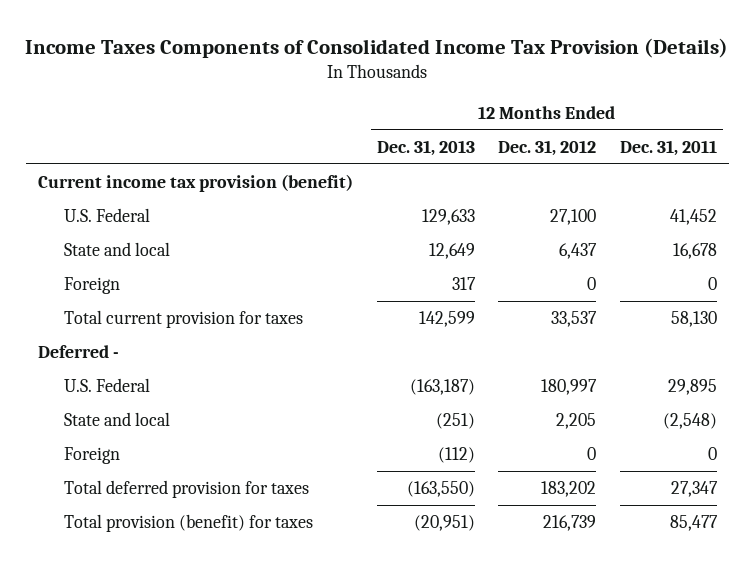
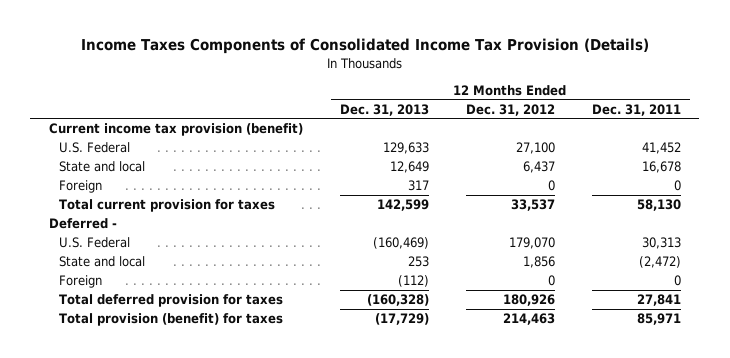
[409,379,475,396] (163,187) -> [372,237,429,250] (160,469)
[541,379,598,396] 180,997 -> [508,237,555,250] 179,070
[668,379,718,396] 29,895 -> [641,237,681,250] 30,313
[435,413,475,430] (251) -> [407,256,429,268] 253
[556,413,597,430] 2,205 -> [522,256,555,269] 1,856
[663,413,718,430] (2,548) -> [638,256,681,269] (2,472)
[406,481,475,498] (163,550) -> [366,294,429,307] (160,328)
[541,481,597,498] 183,202 -> [502,294,555,307] 180,926
[671,481,719,498] 27,347 -> [636,294,681,307] 27,841
[413,515,475,532] (20,951) -> [374,313,429,326] (17,729)
[543,515,597,532] 216,739 -> [502,313,555,326] 214,463
[670,515,719,532] 85,477 -> [636,313,681,326] 85,971

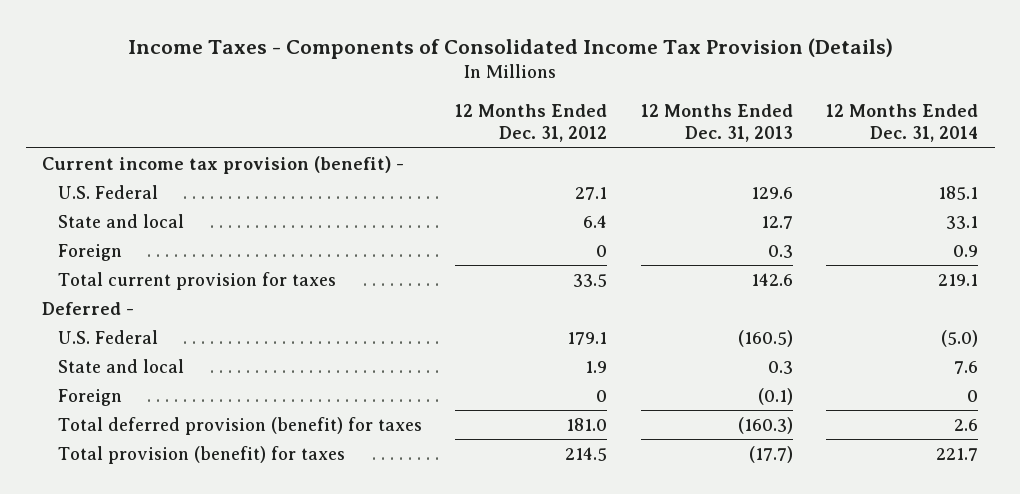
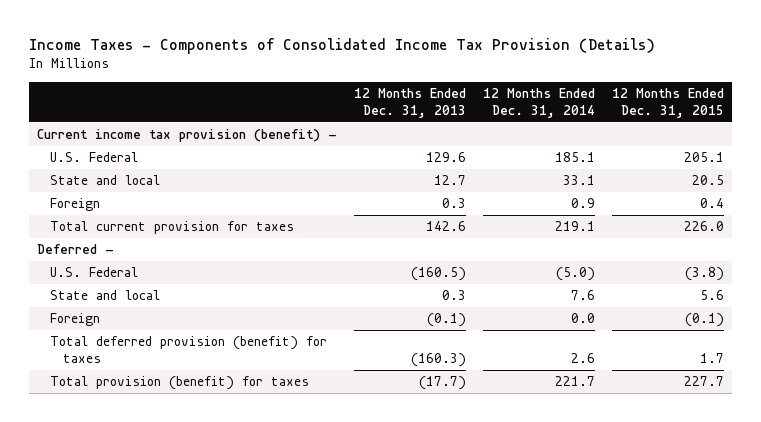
[455,104,608,143] 12 Months Ended Dec. 31, 2012 -> none
none -> [611,87,724,118] 12 Months Ended Dec. 31, 2015
[967,389,979,402] 0 -> [570,313,595,324] 0.0

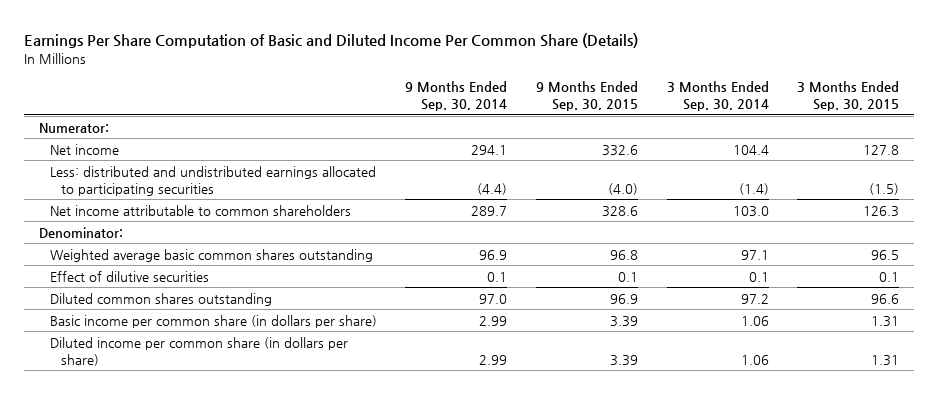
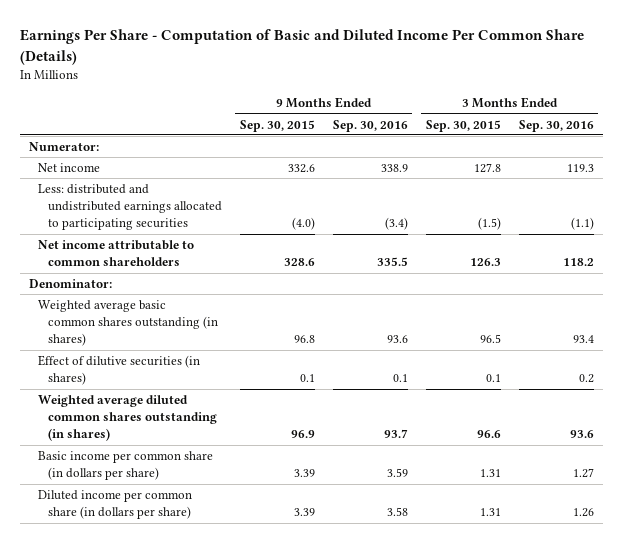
[24,32,639,48] Earnings Per Share Computation of Basic and Diluted Income Per Common Share (Details) -> [19,29,584,65] Earnings Per Share - Computation of Basic and Diluted Income Per Common Share (Details)
[405,81,508,112] 9 Months Ended Sep. 30, 2014 -> none
[666,81,769,112] 3 Months Ended Sep. 30, 2014 -> none
none -> [332,119,408,132] Sep. 30, 2016
none -> [518,119,594,132] Sep. 30, 2016
[49,248,373,262] Weighted average basic common shares outstanding -> [38,300,218,347] Weighted average basic common shares outstanding (in shares)
[49,270,209,282] Effect of dilutive securities -> [38,355,201,386] Effect of dilutive securities (in shares)
[49,292,272,306] Diluted common shares outstanding -> [38,395,217,442] Weighted average diluted common shares outstanding (in shares)

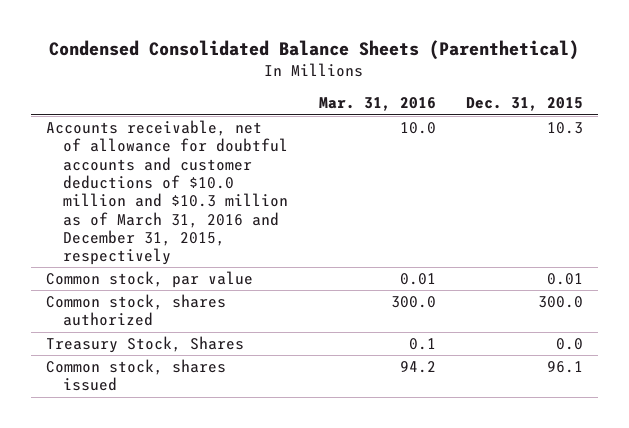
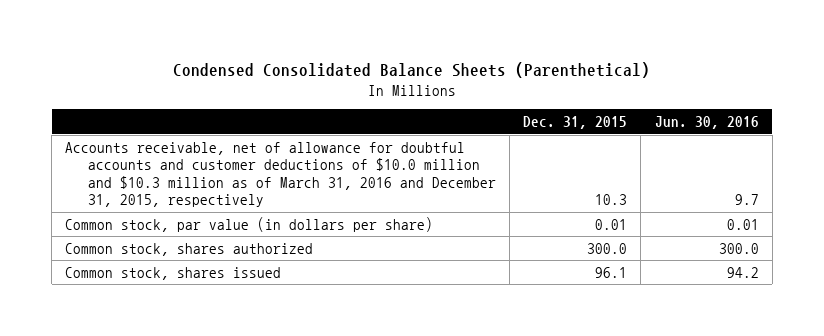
[318,97,436,112] Mar. 31, 2016 -> none
none -> [654,116,759,130] Jun. 30, 2016
[46,271,254,289] Common stock, par value -> [65,216,434,232] Common stock, par value (in dollars per share)
[46,336,245,354] Treasury Stock, Shares -> none

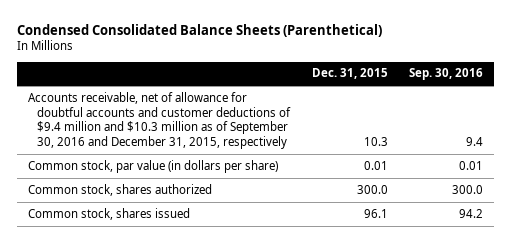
[654,116,759,130] Jun. 30, 2016 -> none
none -> [409,68,484,81] Sep. 30, 2016
[65,141,497,208] Accounts receivable, net of allowance for doubtful accounts and customer deductions of $10.0 million and $10.3 million as of March 31, 2016 and December 31, 2015, respectively -> [28,91,291,150] Accounts receivable, net of allowance for doubtful accounts and customer deductions of $9.4 million and $10.3 million as of September 30, 2016 and December 31, 2015, respectively

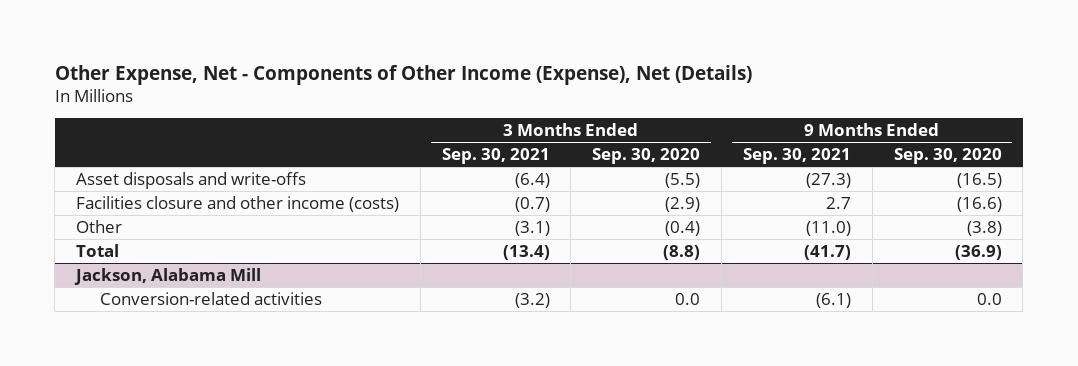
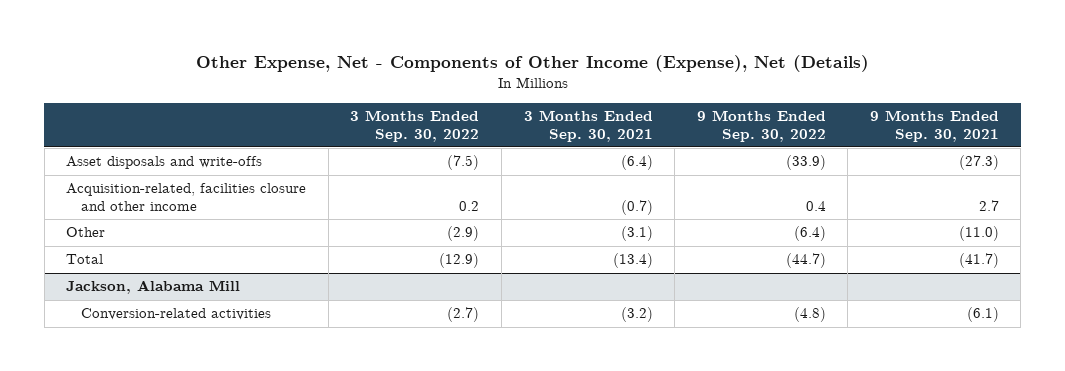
[592,147,701,164] Sep. 30, 2020 -> none
[893,147,1002,164] Sep. 30, 2020 -> none
none -> [350,110,480,142] 3 Months Ended Sep. 30, 2022
none -> [696,110,826,142] 9 Months Ended Sep. 30, 2022
[76,195,400,212] Facilities closure and other income (costs) -> [66,183,307,211] Acquisition-related, facilities closure and other income

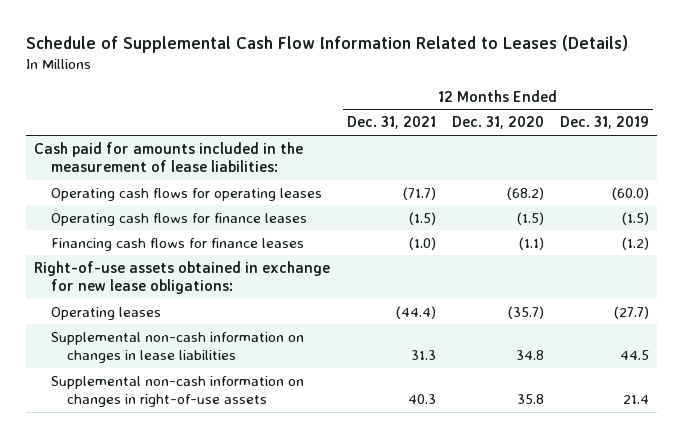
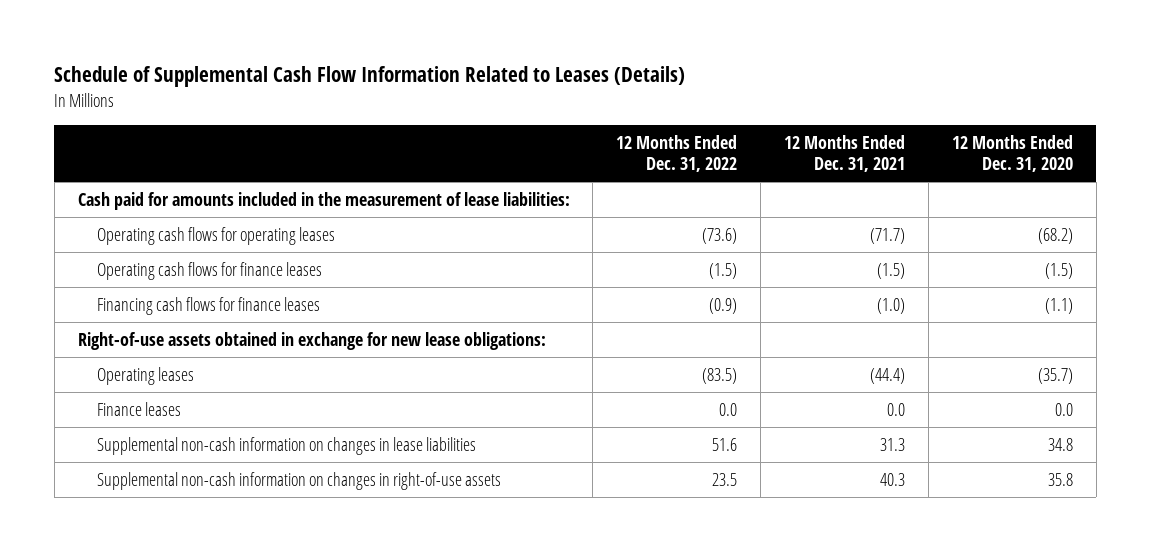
[560,116,650,130] Dec. 31, 2019 -> none
none -> [616,134,738,173] 12 Months Ended Dec. 31, 2022
none -> [97,402,182,417] Finance leases

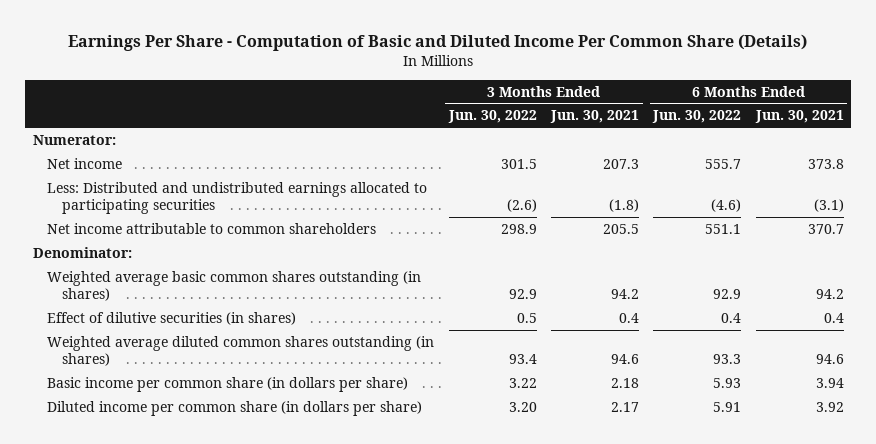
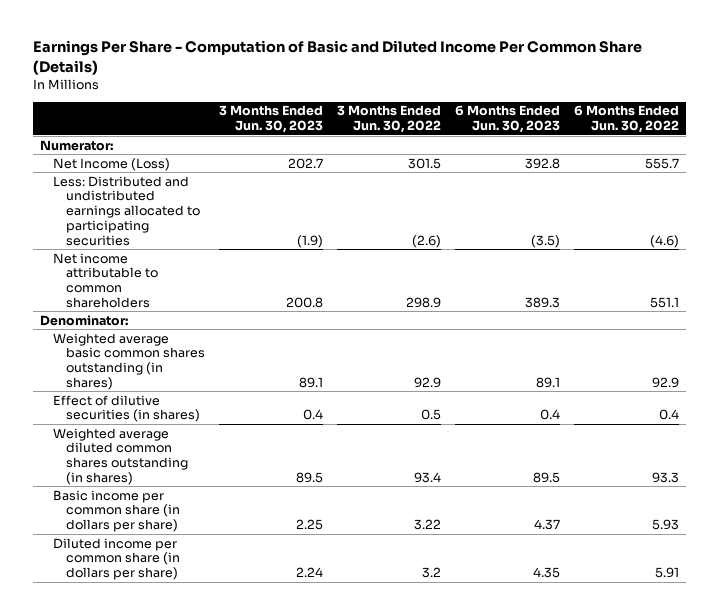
[550,110,640,124] Jun. 30, 2021 -> none
[754,110,844,124] Jun. 30, 2021 -> none
none -> [219,105,324,134] 3 Months Ended Jun. 30, 2023
none -> [455,105,561,134] 6 Months Ended Jun. 30, 2023
[47,157,123,169] Net income -> [52,157,170,171] Net Income (Loss)
[508,401,537,412] 3.20 -> [422,567,442,579] 3.2

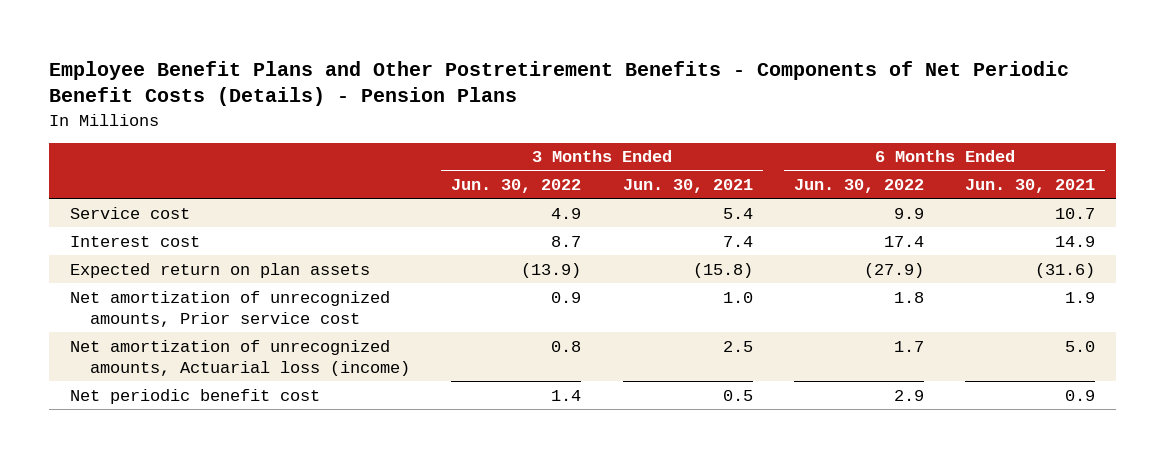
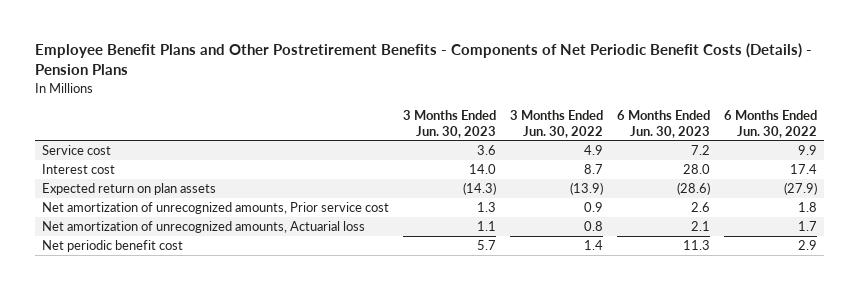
[622,179,753,194] Jun. 30, 2021 -> none
[965,179,1096,194] Jun. 30, 2021 -> none
none -> [402,110,496,138] 3 Months Ended Jun. 30, 2023
none -> [617,110,711,138] 6 Months Ended Jun. 30, 2023
[69,339,411,377] Net amortization of unrecognized amounts, Actuarial loss (income) -> [41,221,365,234] Net amortization of unrecognized amounts, Actuarial loss

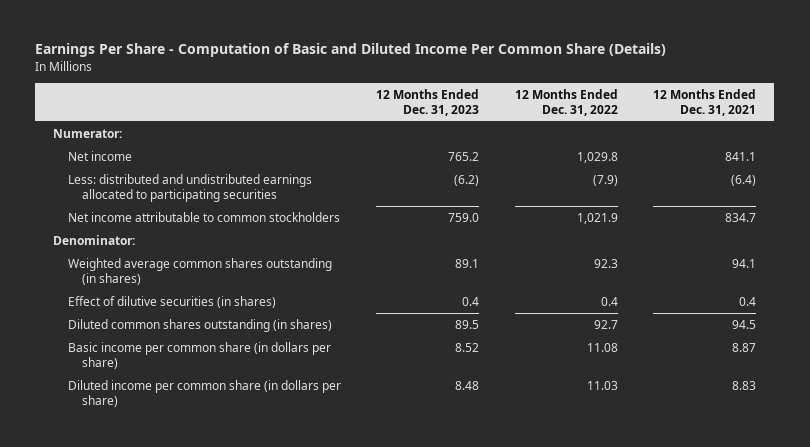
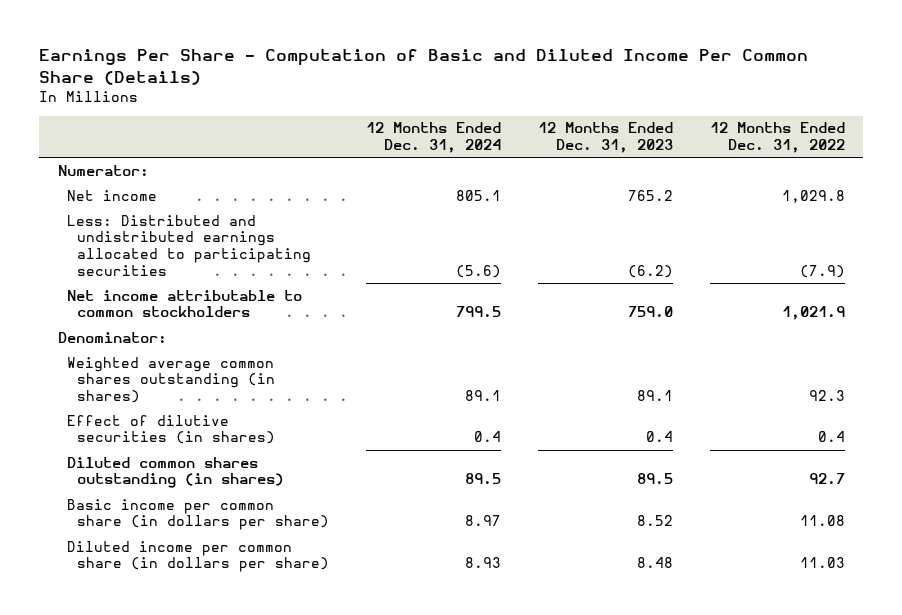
[653,88,757,116] 12 Months Ended Dec. 31, 2021 -> none
none -> [366,122,502,154] 12 Months Ended Dec. 31, 2024
[67,173,312,202] Less: distributed and undistributed earnings allocated to participating securities -> [67,214,312,276] Less: Distributed and undistributed earnings allocated to participating securities

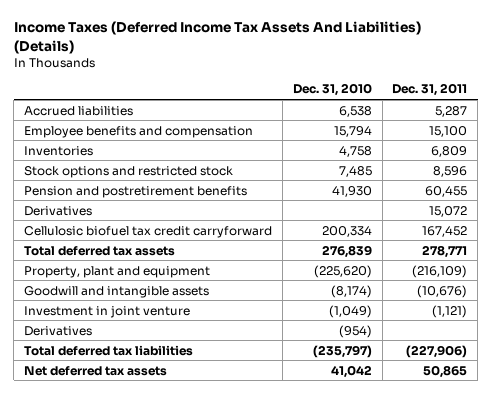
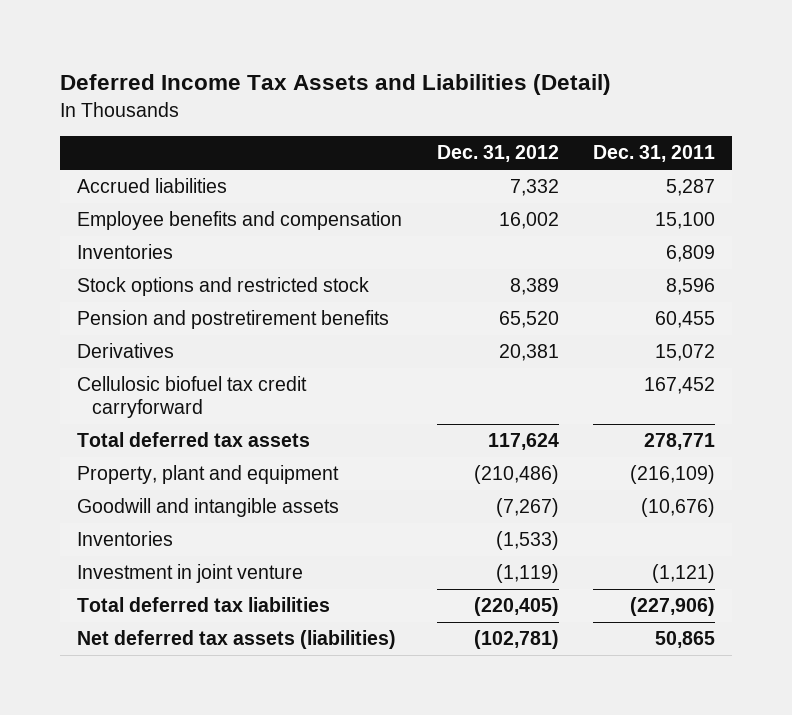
[13,21,421,54] Income Taxes (Deferred Income Tax Assets And Liabilities) (Details) -> [60,74,612,96] Deferred Income Tax Assets and Liabilities (Detail)
[292,83,372,97] Dec. 31, 2010 -> none
none -> [436,145,559,163] Dec. 31, 2012
none -> [77,531,174,547] Inventories
[24,325,93,336] Derivatives -> none
[24,365,168,376] Net deferred tax assets -> [77,630,397,650] Net deferred tax assets (liabilities)

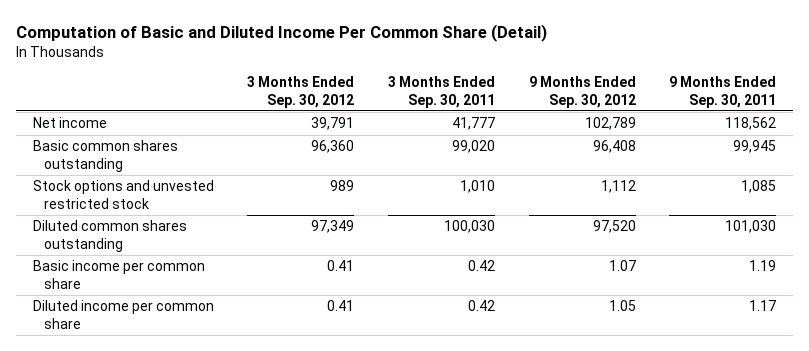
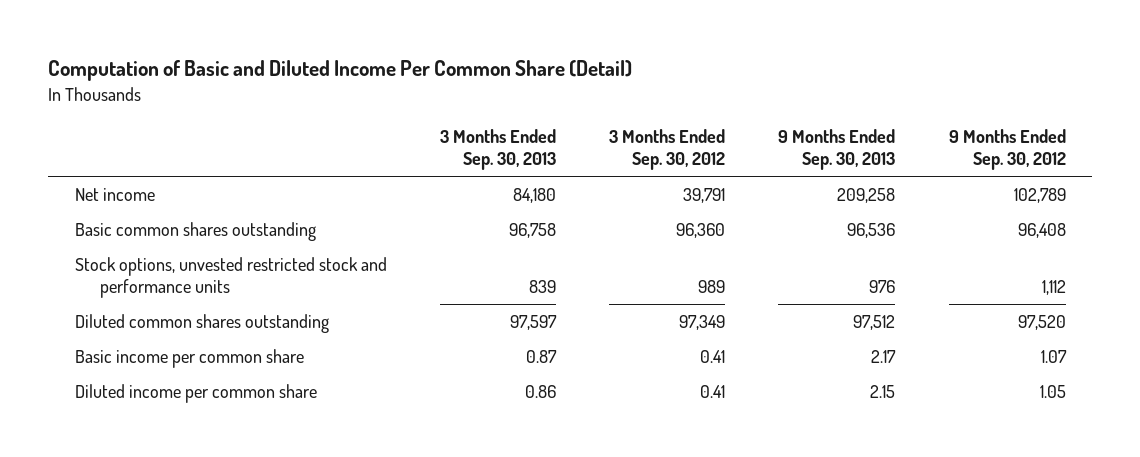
[387,76,495,108] 3 Months Ended Sep. 30, 2011 -> none
[669,76,777,108] 9 Months Ended Sep. 30, 2011 -> none
none -> [439,129,556,171] 3 Months Ended Sep. 30, 2013
none -> [778,129,896,171] 9 Months Ended Sep. 30, 2013
[32,180,214,209] Stock options and unvested restricted stock -> [74,257,387,299] Stock options, unvested restricted stock and performance units

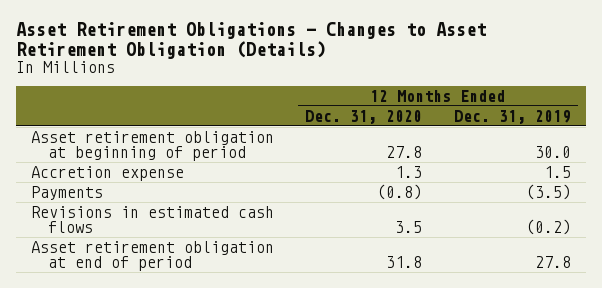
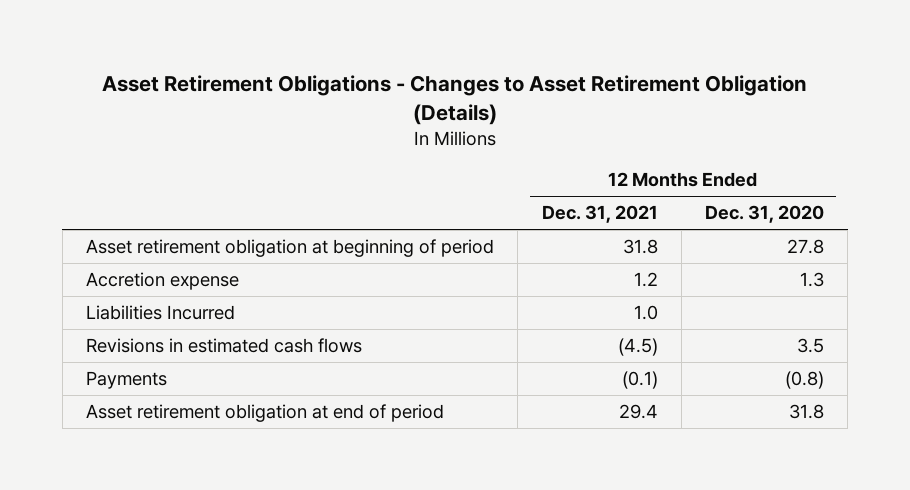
[453,109,571,124] Dec. 31, 2019 -> none
none -> [541,205,658,224] Dec. 31, 2021
none -> [86,305,236,321] Liabilities Incurred
[31,185,104,200] Payments -> [86,371,168,390] Payments

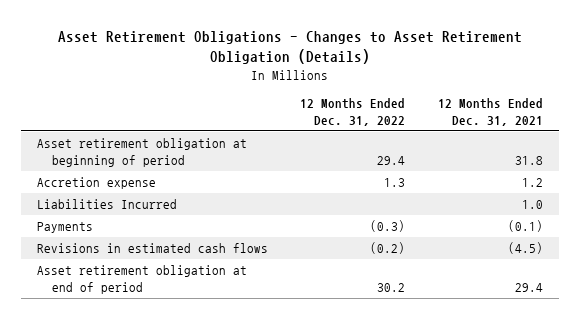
[705,205,825,224] Dec. 31, 2020 -> none
none -> [300,97,406,126] 12 Months Ended Dec. 31, 2022
[86,338,363,354] Revisions in estimated cash flows -> [37,243,269,254] Revisions in estimated cash flows

